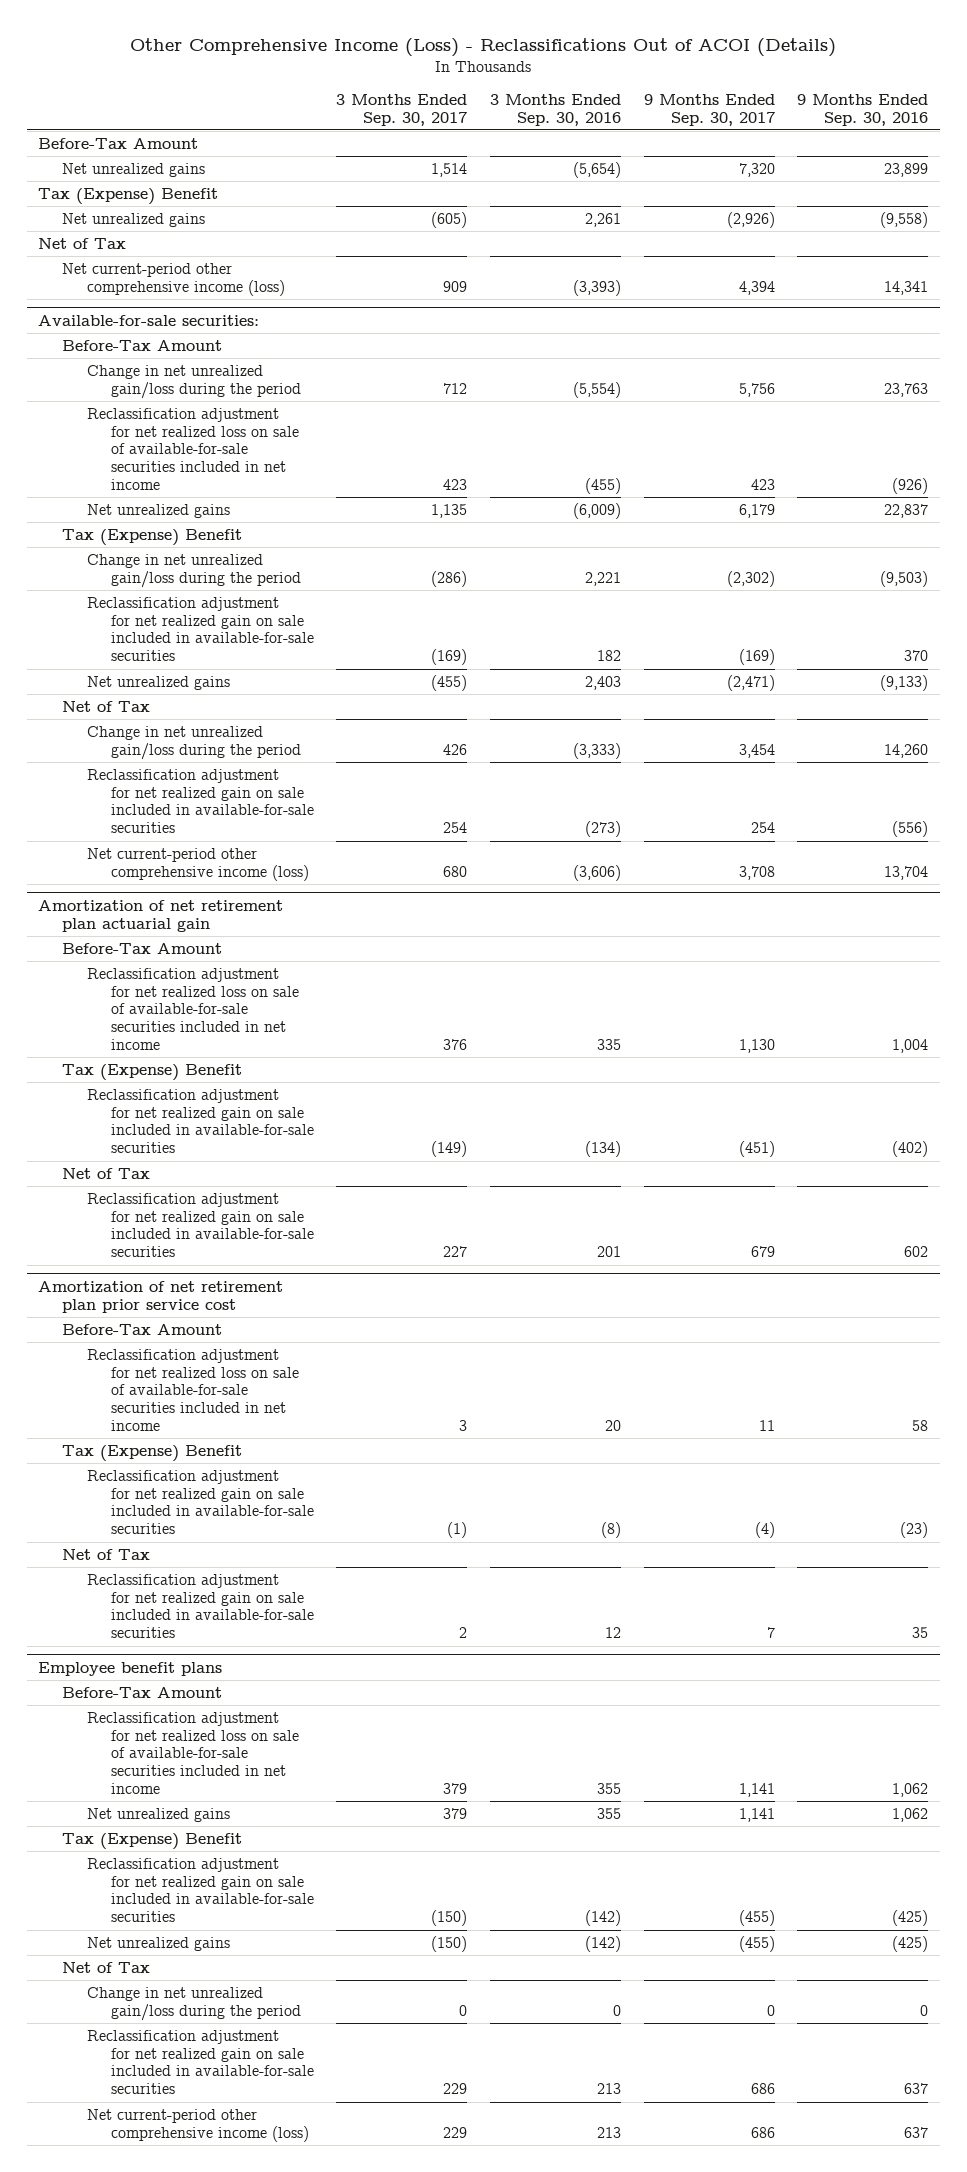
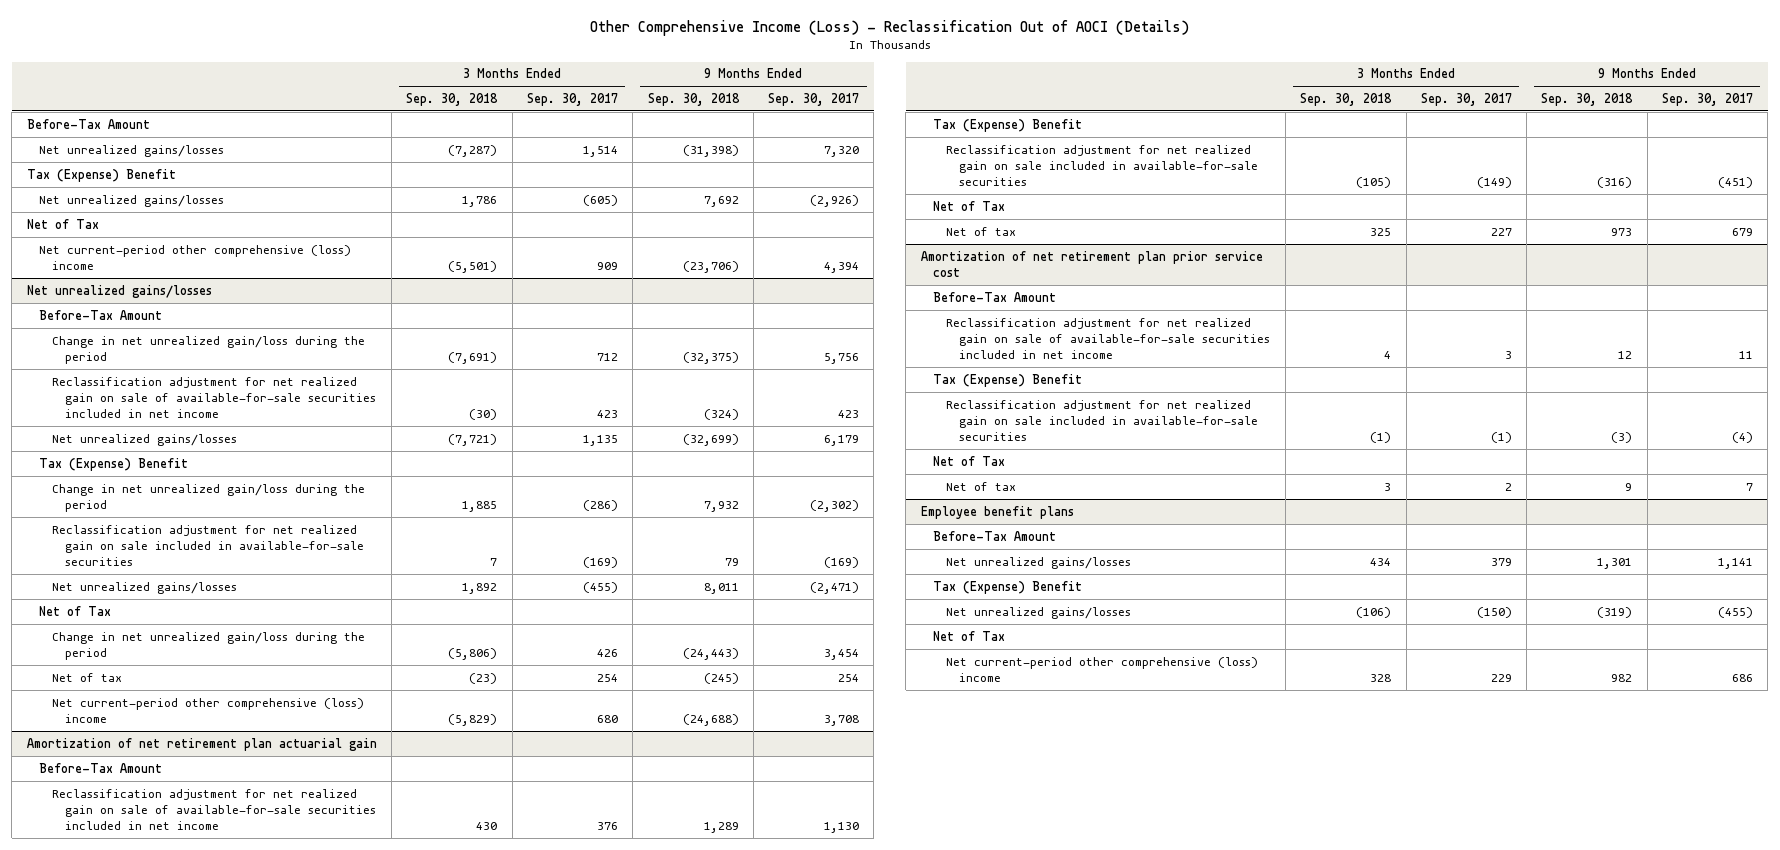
[130,37,837,57] Other Comprehensive Income (Loss) - Reclassifications Out of ACOI (Details) -> [589,19,1189,36] Other Comprehensive Income (Loss) - Reclassification Out of AOCI (Details)
[490,93,622,126] 3 Months Ended Sep. 30, 2016 -> none
[797,93,929,126] 9 Months Ended Sep. 30, 2016 -> none
none -> [406,92,499,106] Sep. 30, 2018
none -> [647,92,740,106] Sep. 30, 2018
[62,162,206,177] Net unrealized gains -> [39,144,225,157] Net unrealized gains/losses
[62,212,206,227] Net unrealized gains -> [39,194,225,207] Net unrealized gains/losses
[38,314,260,326] Available-for-sale securities: -> none
[62,262,285,296] Net current-period other comprehensive income (loss) -> [39,244,352,270] Net current-period other comprehensive (loss) income
none -> [26,284,212,298] Net unrealized gains/losses
[86,407,299,491] Reclassification adjustment for net realized loss on sale of available-for-sale securities included in net income -> [51,376,376,419] Reclassification adjustment for net realized gain on sale of available-for-sale securities included in net income
[86,503,230,518] Net unrealized gains -> [51,433,237,446] Net unrealized gains/losses
[86,675,230,690] Net unrealized gains -> [51,581,237,594] Net unrealized gains/losses
[86,768,314,834] Reclassification adjustment for net realized gain on sale included in available-for-sale securities -> [51,672,122,682] Net of tax
[86,847,309,881] Net current-period other comprehensive income (loss) -> [51,697,364,723] Net current-period other comprehensive (loss) income
[86,967,299,1051] Reclassification adjustment for net realized loss on sale of available-for-sale securities included in net income -> [51,788,376,831] Reclassification adjustment for net realized gain on sale of available-for-sale securities included in net income
[86,1192,314,1258] Reclassification adjustment for net realized gain on sale included in available-for-sale securities -> [945,226,1016,236] Net of tax
[86,1348,299,1432] Reclassification adjustment for net realized loss on sale of available-for-sale securities included in net income -> [945,317,1270,360] Reclassification adjustment for net realized gain on sale of available-for-sale securities included in net income
[86,1573,314,1639] Reclassification adjustment for net realized gain on sale included in available-for-sale securities -> [945,481,1016,491] Net of tax
[86,1711,299,1795] Reclassification adjustment for net realized loss on sale of available-for-sale securities included in net income -> none
[86,1807,230,1822] Net unrealized gains -> [945,556,1131,569] Net unrealized gains/losses
[86,1857,314,1923] Reclassification adjustment for net realized gain on sale included in available-for-sale securities -> none
[86,1936,230,1951] Net unrealized gains -> [945,606,1131,619] Net unrealized gains/losses
[86,1986,301,2021] Change in net unrealized gain/loss during the period -> none
[86,2029,314,2095] Reclassification adjustment for net realized gain on sale included in available-for-sale securities -> none
[86,2108,309,2142] Net current-period other comprehensive income (loss) -> [945,656,1258,682] Net current-period other comprehensive (loss) income

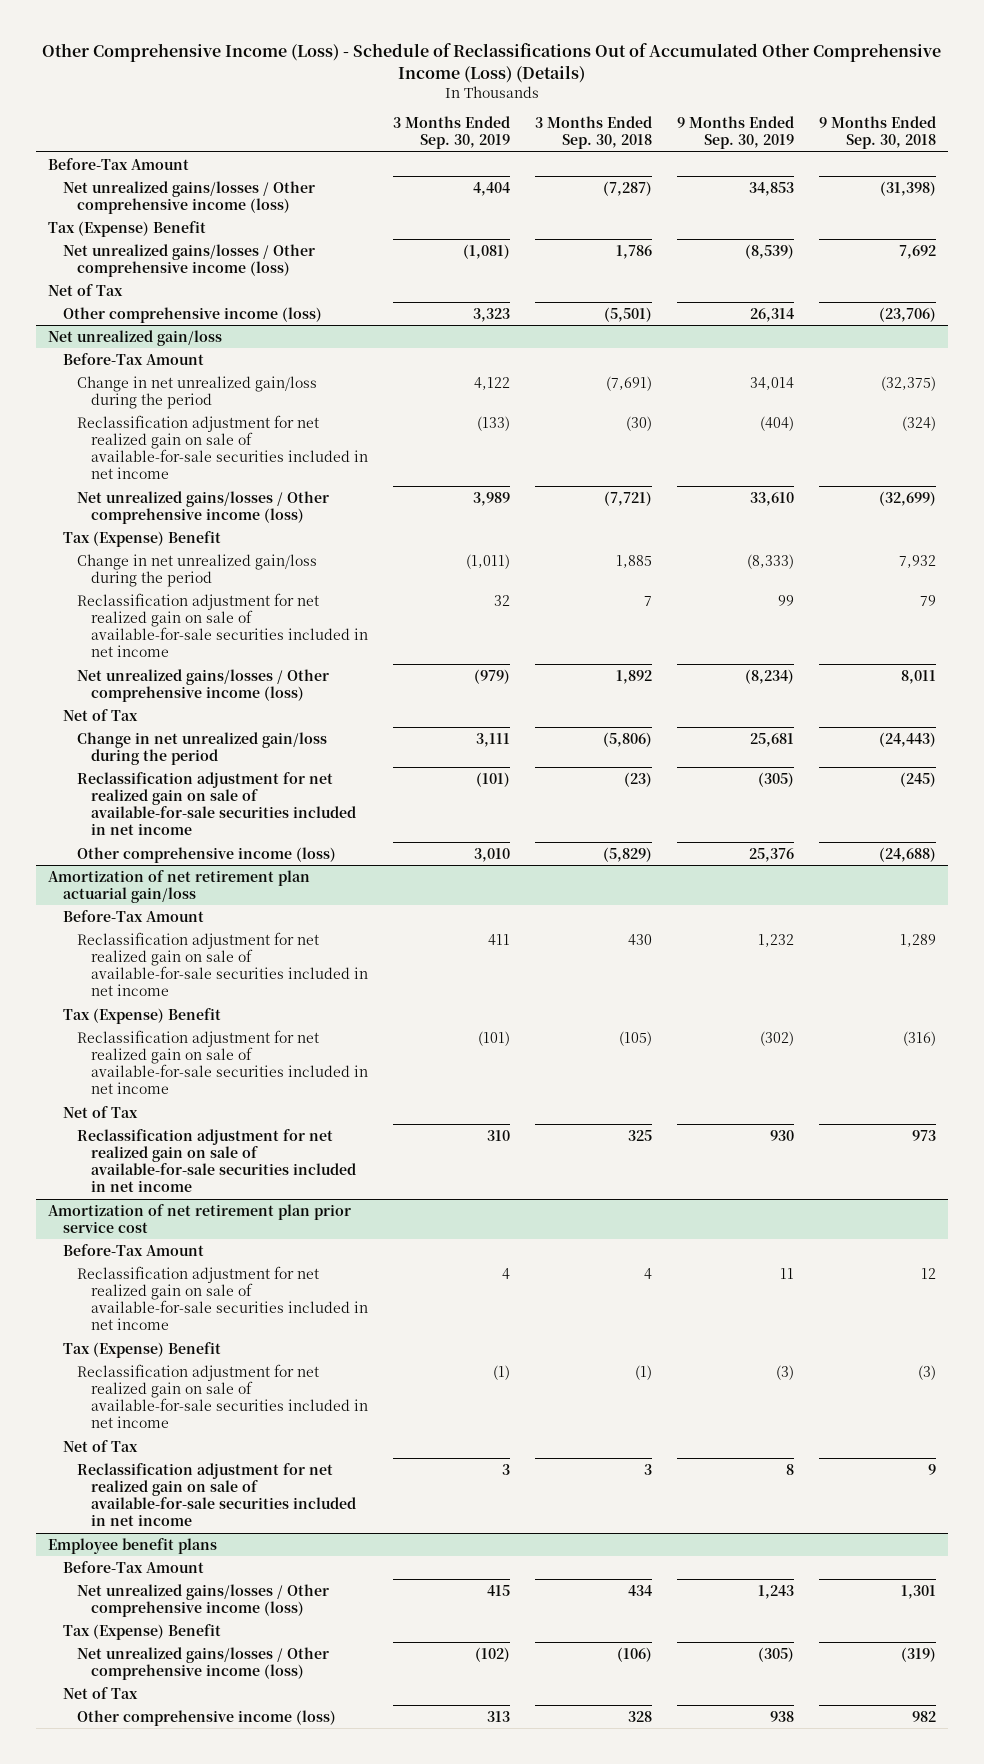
[589,19,1189,36] Other Comprehensive Income (Loss) - Reclassification Out of AOCI (Details) -> [42,43,942,83] Other Comprehensive Income (Loss) - Schedule of Reclassifications Out of Accumulated Other Comprehensive Income (Loss) (Details)
[526,92,618,106] Sep. 30, 2017 -> none
[768,92,860,106] Sep. 30, 2017 -> none
none -> [393,116,511,150] 3 Months Ended Sep. 30, 2019
none -> [677,116,795,150] 9 Months Ended Sep. 30, 2019
[39,144,225,157] Net unrealized gains/losses -> [62,180,315,214] Net unrealized gains/losses / Other comprehensive income (loss)
[39,194,225,207] Net unrealized gains/losses -> [62,243,315,277] Net unrealized gains/losses / Other comprehensive income (loss)
[39,244,352,270] Net current-period other comprehensive (loss) income -> [62,306,322,323] Other comprehensive income (loss)
[26,284,212,298] Net unrealized gains/losses -> [48,329,223,346] Net unrealized gain/loss
[51,433,237,446] Net unrealized gains/losses -> [77,490,330,524] Net unrealized gains/losses / Other comprehensive income (loss)
[51,524,364,567] Reclassification adjustment for net realized gain on sale included in available-for-sale securities -> [77,592,369,657] Reclassification adjustment for net realized gain on sale of available-for-sale securities included in net income
[51,581,237,594] Net unrealized gains/losses -> [77,668,330,702] Net unrealized gains/losses / Other comprehensive income (loss)
[51,672,122,682] Net of tax -> [77,771,357,835] Reclassification adjustment for net realized gain on sale of available-for-sale securities included in net income
[51,697,364,723] Net current-period other comprehensive (loss) income -> [77,846,337,863] Other comprehensive income (loss)
[26,737,377,751] Amortization of net retirement plan actuarial gain -> [48,869,311,903] Amortization of net retirement plan actuarial gain/loss
[945,144,1258,187] Reclassification adjustment for net realized gain on sale included in available-for-sale securities -> [77,1029,369,1094] Reclassification adjustment for net realized gain on sale of available-for-sale securities included in net income
[945,226,1016,236] Net of tax -> [77,1128,357,1192] Reclassification adjustment for net realized gain on sale of available-for-sale securities included in net income
[945,399,1258,442] Reclassification adjustment for net realized gain on sale included in available-for-sale securities -> [77,1363,369,1428] Reclassification adjustment for net realized gain on sale of available-for-sale securities included in net income
[945,481,1016,491] Net of tax -> [77,1462,357,1526] Reclassification adjustment for net realized gain on sale of available-for-sale securities included in net income
[945,556,1131,569] Net unrealized gains/losses -> [77,1583,330,1617] Net unrealized gains/losses / Other comprehensive income (loss)
[945,606,1131,619] Net unrealized gains/losses -> [77,1646,330,1680] Net unrealized gains/losses / Other comprehensive income (loss)
[945,656,1258,682] Net current-period other comprehensive (loss) income -> [77,1709,337,1726] Other comprehensive income (loss)

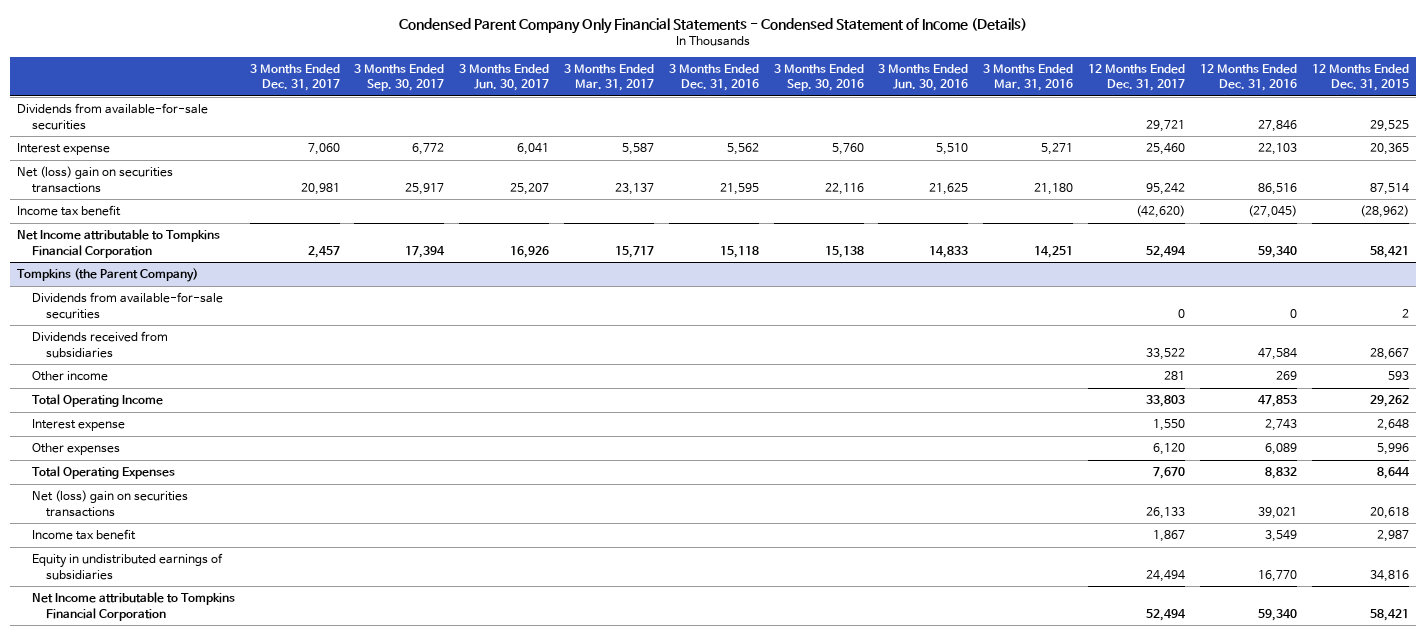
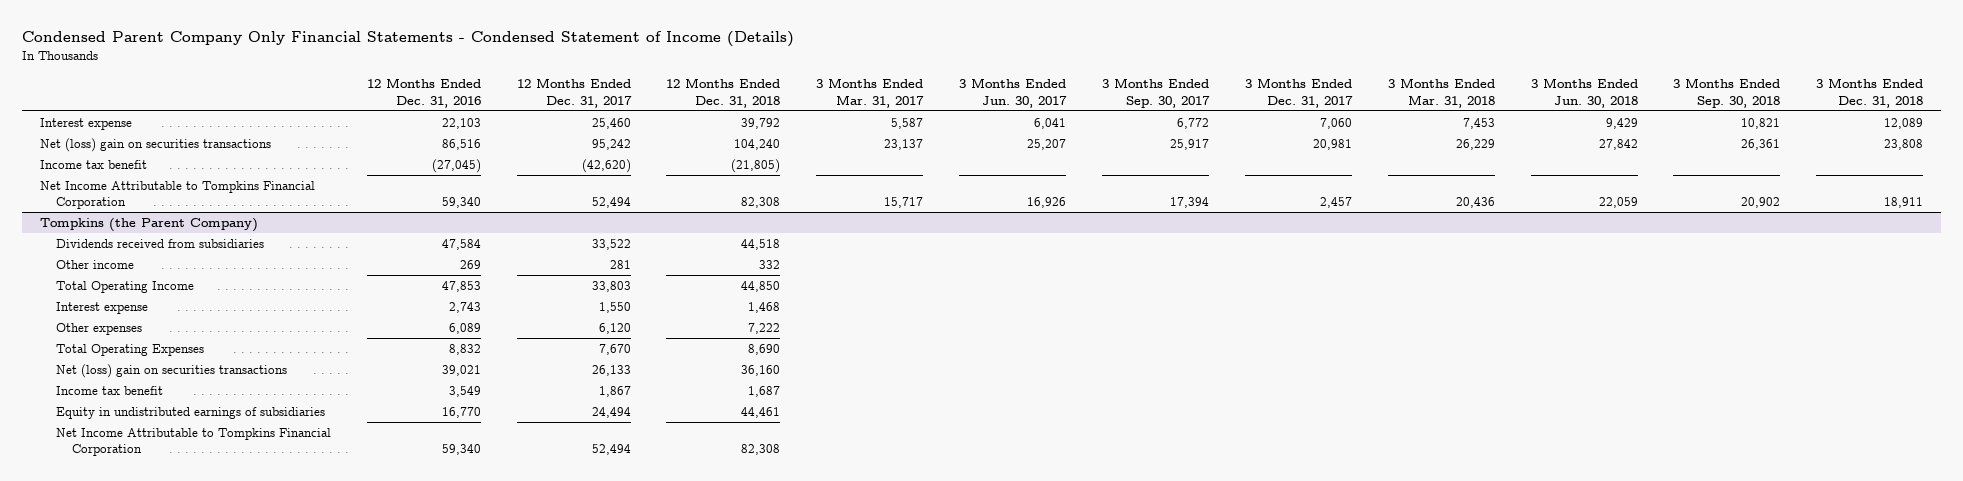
[668,63,759,92] 3 Months Ended Dec. 31, 2016 -> none
[773,63,864,92] 3 Months Ended Sep. 30, 2016 -> none
[878,63,969,92] 3 Months Ended Jun. 30, 2016 -> none
[983,63,1074,92] 3 Months Ended Mar. 31, 2016 -> none
[1311,63,1409,92] 12 Months Ended Dec. 31, 2015 -> none
none -> [666,78,781,108] 12 Months Ended Dec. 31, 2018
none -> [1387,78,1495,108] 3 Months Ended Mar. 31, 2018
none -> [1530,78,1638,108] 3 Months Ended Jun. 30, 2018
none -> [1673,78,1781,108] 3 Months Ended Sep. 30, 2018
none -> [1816,78,1924,108] 3 Months Ended Dec. 31, 2018
[17,103,209,130] Dividends from available-for-sale securities -> none
[17,229,221,258] Net Income attributable to Tompkins Financial Corporation -> [39,181,315,210] Net Income Attributable to Tompkins Financial Corporation
[31,292,223,319] Dividends from available-for-sale securities -> none
[31,592,235,621] Net Income attributable to Tompkins Financial Corporation -> [55,428,331,457] Net Income Attributable to Tompkins Financial Corporation

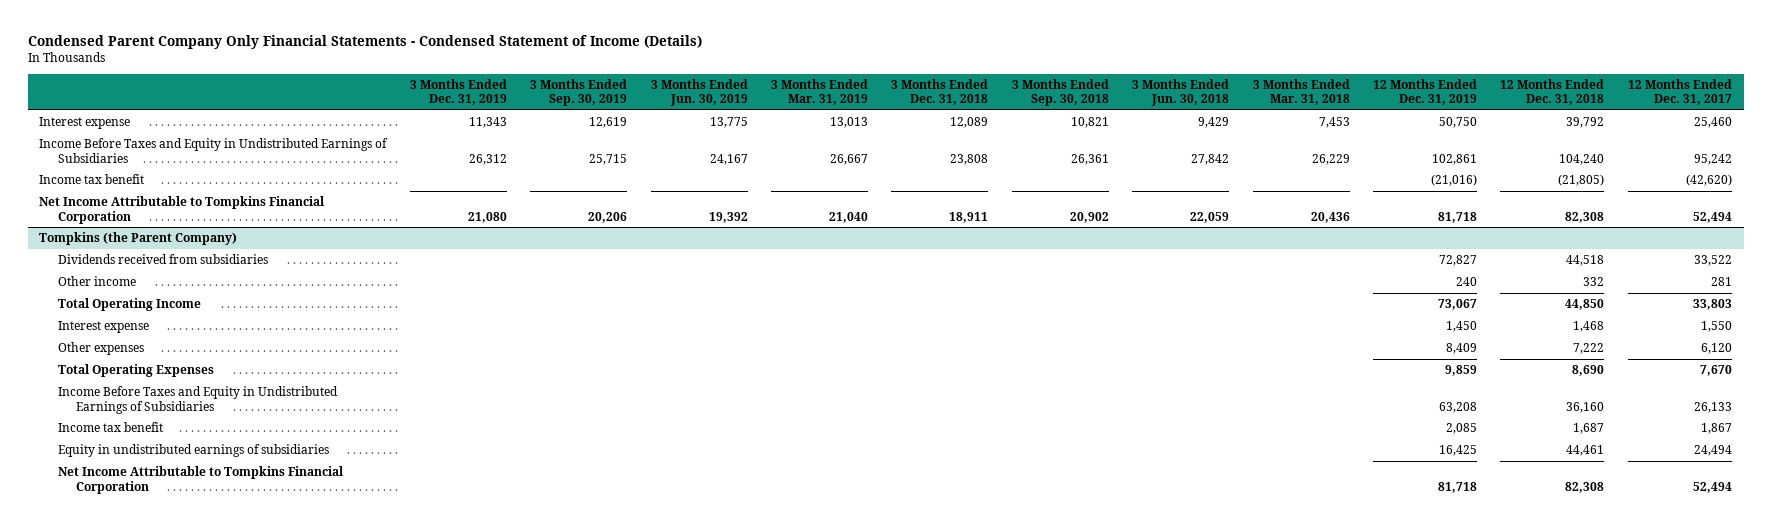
[366,78,481,108] 12 Months Ended Dec. 31, 2016 -> none
[816,78,925,108] 3 Months Ended Mar. 31, 2017 -> none
[959,78,1068,108] 3 Months Ended Jun. 30, 2017 -> none
[1102,78,1211,108] 3 Months Ended Sep. 30, 2017 -> none
[1244,78,1353,108] 3 Months Ended Dec. 31, 2017 -> none
none -> [409,78,507,106] 3 Months Ended Dec. 31, 2019
none -> [530,78,628,107] 3 Months Ended Sep. 30, 2019
none -> [650,78,748,107] 3 Months Ended Jun. 30, 2019
none -> [771,78,869,106] 3 Months Ended Mar. 31, 2019
none -> [1373,78,1478,106] 12 Months Ended Dec. 31, 2019
[39,138,271,153] Net (loss) gain on securities transactions -> [39,138,389,163] Income Before Taxes and Equity in Undistributed Earnings of Subsidiaries
[55,364,287,379] Net (loss) gain on securities transactions -> [57,386,338,414] Income Before Taxes and Equity in Undistributed Earnings of Subsidiaries

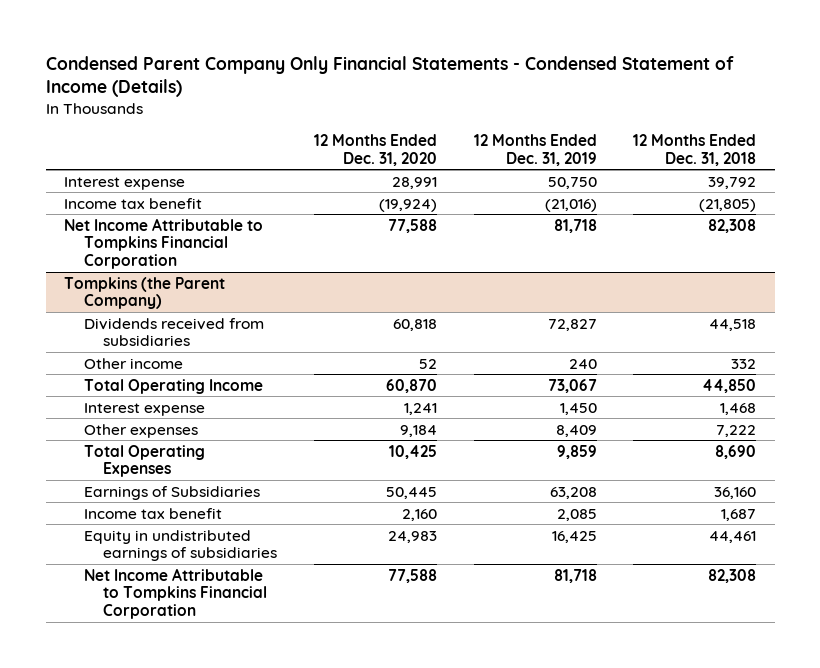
[409,78,507,106] 3 Months Ended Dec. 31, 2019 -> none
[530,78,628,107] 3 Months Ended Sep. 30, 2019 -> none
[650,78,748,107] 3 Months Ended Jun. 30, 2019 -> none
[771,78,869,106] 3 Months Ended Mar. 31, 2019 -> none
[891,78,989,106] 3 Months Ended Dec. 31, 2018 -> none
[1011,78,1109,107] 3 Months Ended Sep. 30, 2018 -> none
[1132,78,1230,107] 3 Months Ended Jun. 30, 2018 -> none
[1252,78,1350,106] 3 Months Ended Mar. 31, 2018 -> none
[1627,78,1732,106] 12 Months Ended Dec. 31, 2017 -> none
none -> [313,134,437,166] 12 Months Ended Dec. 31, 2020
[39,138,389,163] Income Before Taxes and Equity in Undistributed Earnings of Subsidiaries -> none
[57,386,338,414] Income Before Taxes and Equity in Undistributed Earnings of Subsidiaries -> [83,485,260,500] Earnings of Subsidiaries

